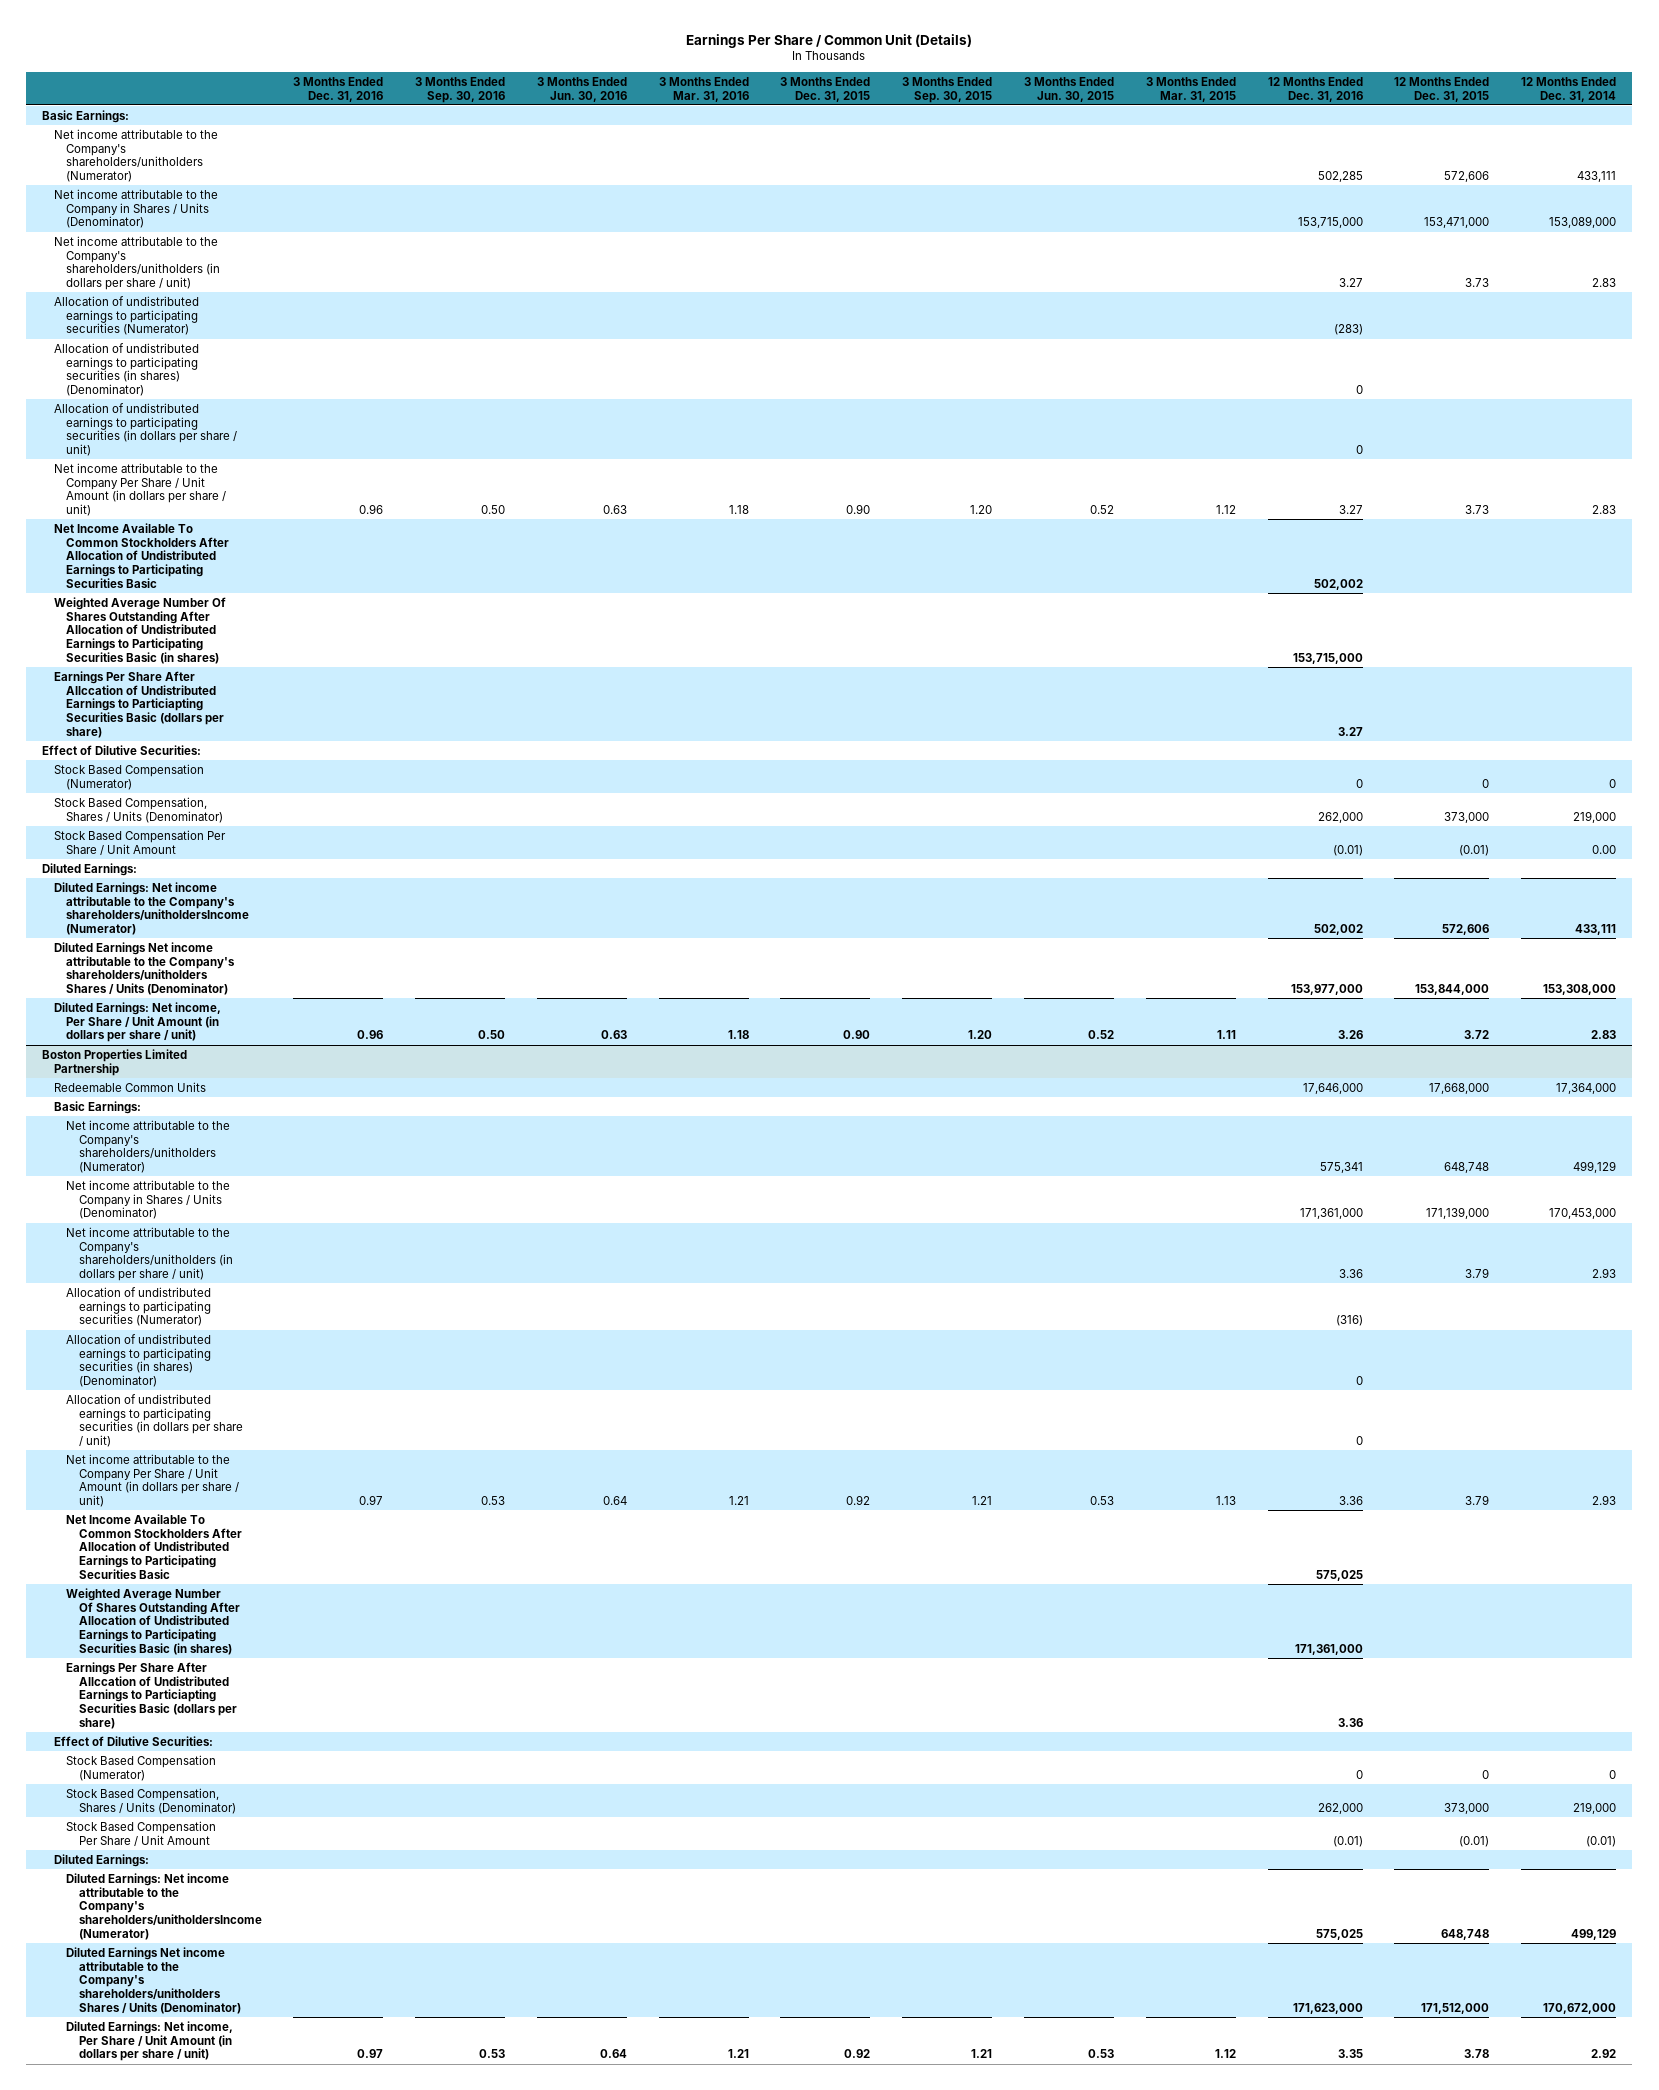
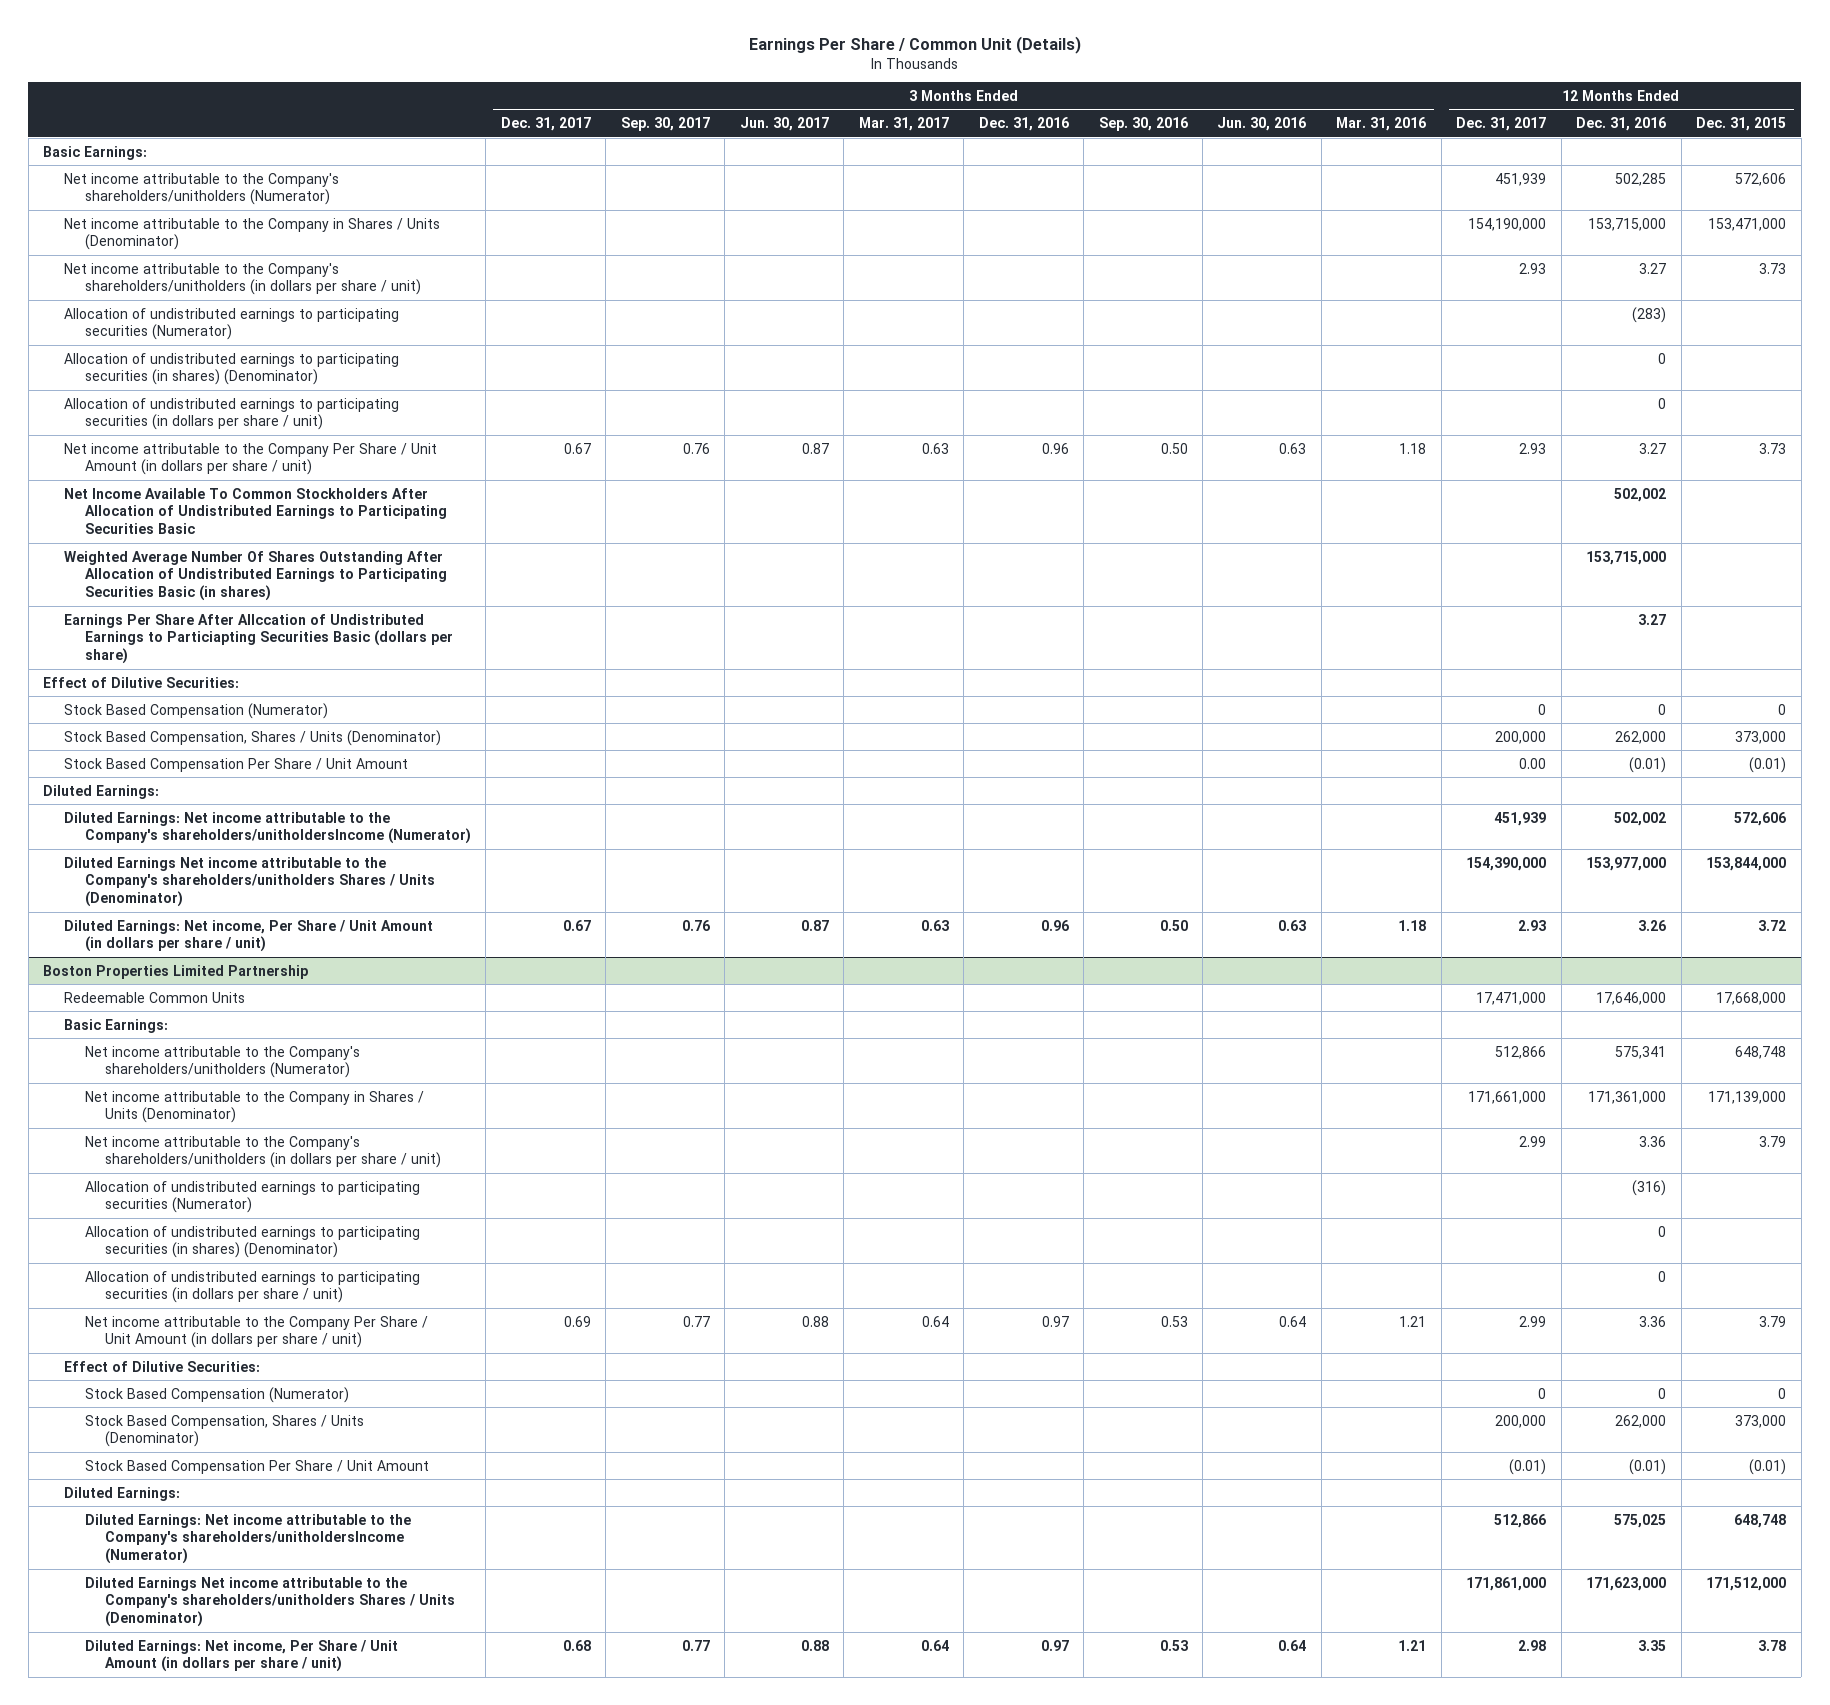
[780,76,871,102] 3 Months Ended Dec. 31, 2015 -> none
[902,76,993,103] 3 Months Ended Sep. 30, 2015 -> none
[1024,76,1115,102] 3 Months Ended Jun. 30, 2015 -> none
[1145,76,1236,102] 3 Months Ended Mar. 31, 2015 -> none
[1521,76,1617,102] 12 Months Ended Dec. 31, 2014 -> none
none -> [500,117,591,132] Dec. 31, 2017
none -> [620,117,710,132] Sep. 30, 2017
none -> [739,117,829,132] Jun. 30, 2017
none -> [858,117,949,132] Mar. 31, 2017
none -> [1456,117,1547,132] Dec. 31, 2017
[66,1513,242,1579] Net Income Available To Common Stockholders After Allocation of Undistributed Earnings to Participating Securities Basic -> none
[66,1587,240,1655] Weighted Average Number Of Shares Outstanding After Allocation of Undistributed Earnings to Participating Securities Basic (in shares) -> none
[66,1661,237,1729] Earnings Per Share After Allccation of Undistributed Earnings to Particiapting Securities Basic (dollars per share) -> none

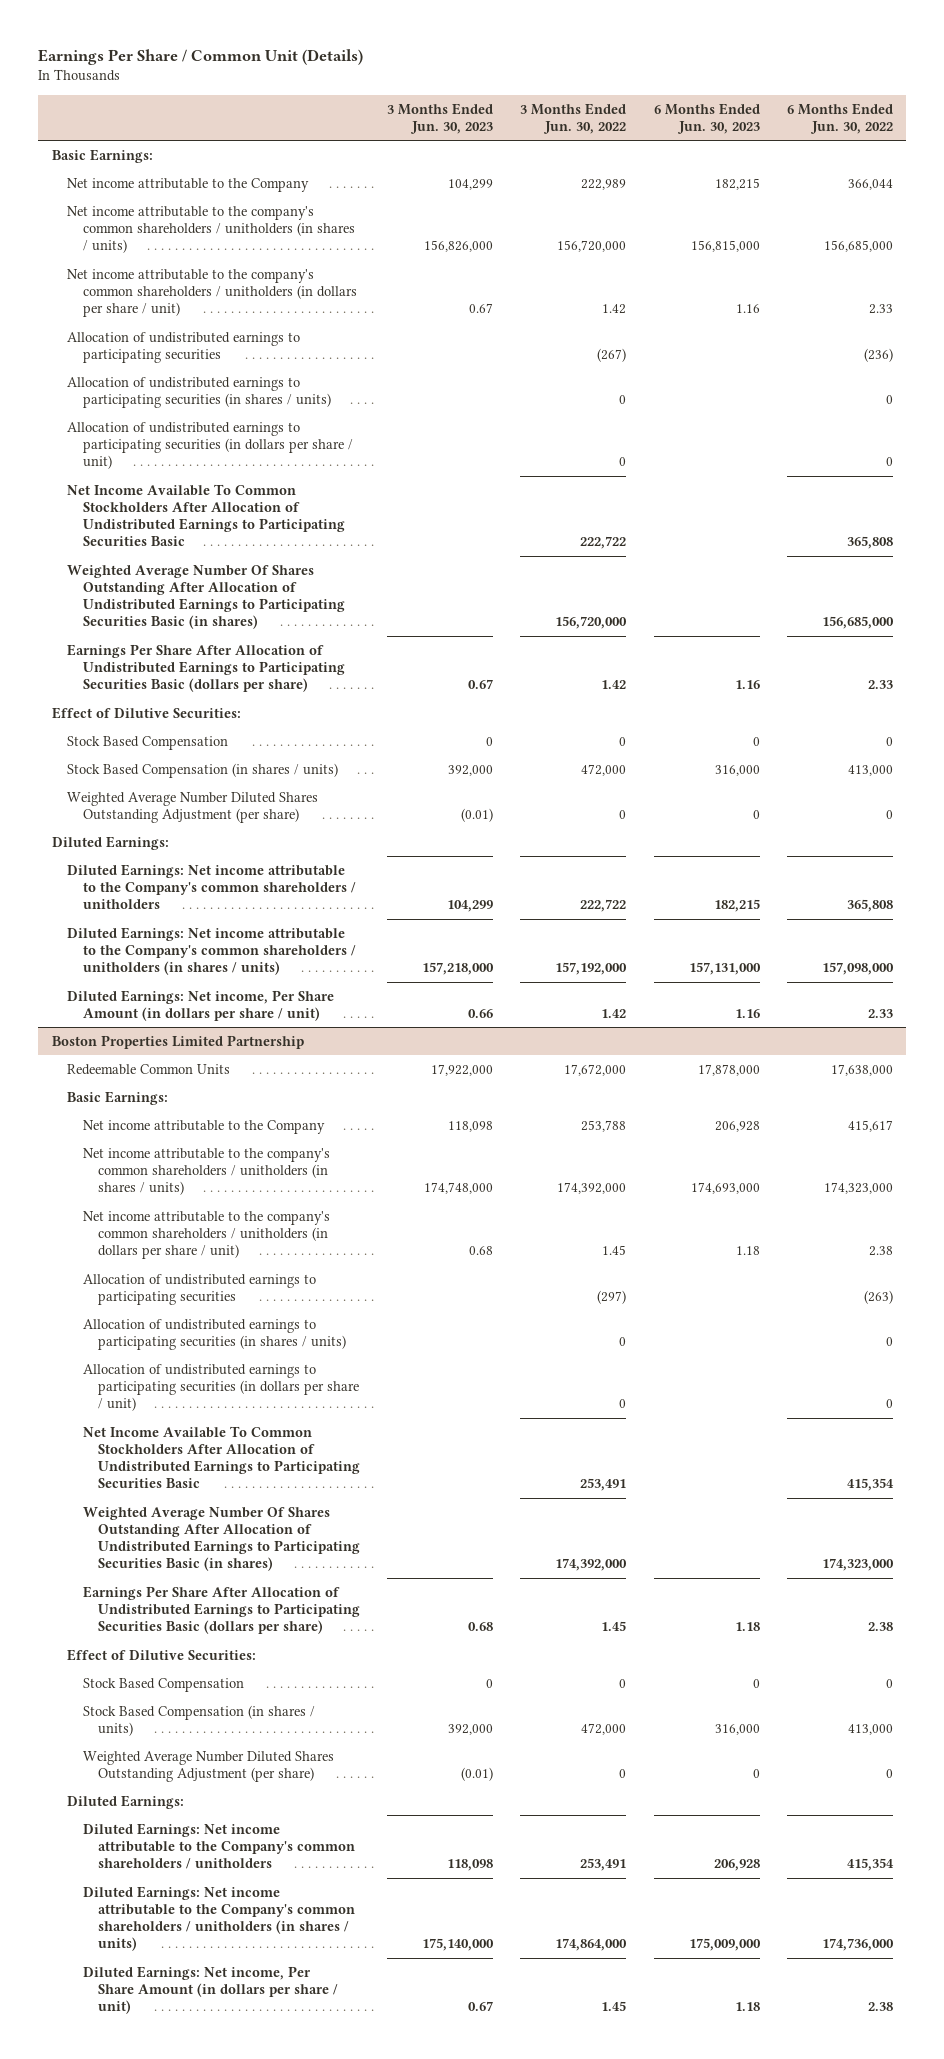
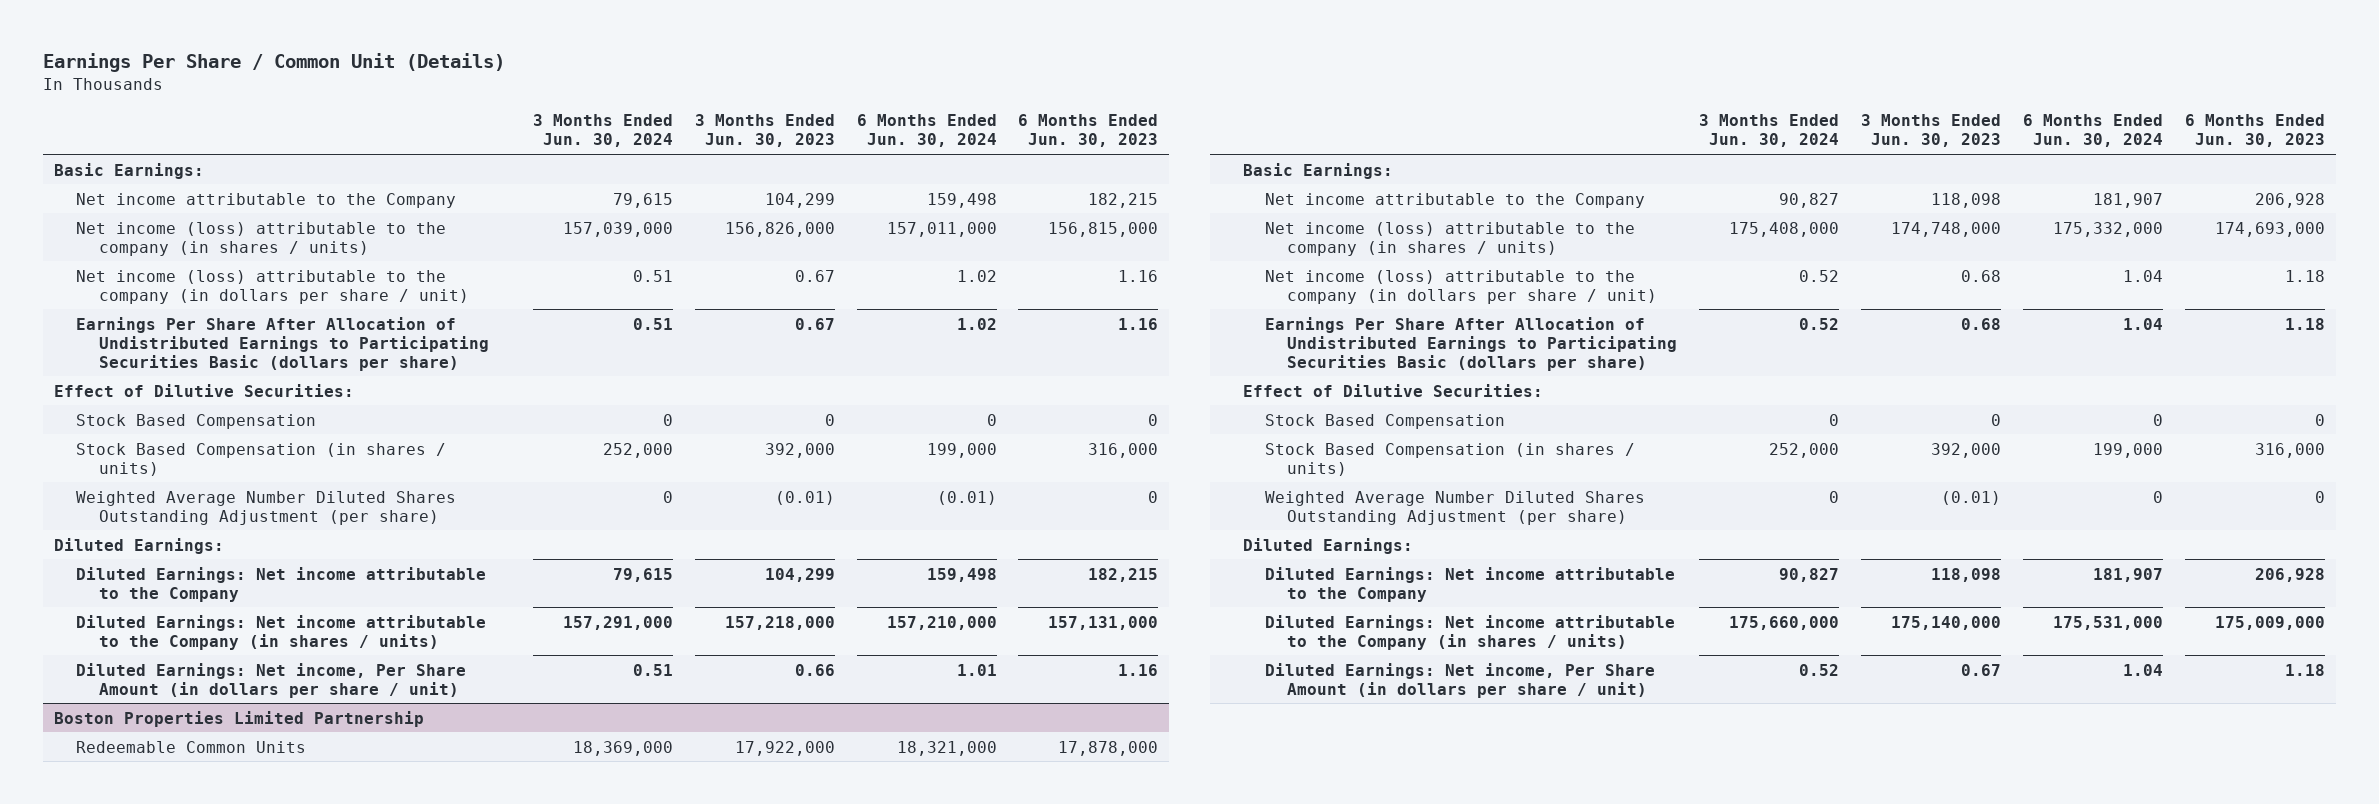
[520,102,627,134] 3 Months Ended Jun. 30, 2022 -> none
[786,102,893,134] 6 Months Ended Jun. 30, 2022 -> none
none -> [532,114,673,148] 3 Months Ended Jun. 30, 2024
none -> [856,114,997,148] 6 Months Ended Jun. 30, 2024
[67,331,301,364] Allocation of undistributed earnings to participating securities -> none
[67,376,331,409] Allocation of undistributed earnings to participating securities (in shares / units) -> none
[67,421,353,470] Allocation of undistributed earnings to participating securities (in dollars per share / unit) -> none
[67,483,345,547] Net Income Available To Common Stockholders After Allocation of Undistributed Earnings to Participating Securities Basic -> none
[67,564,345,630] Weighted Average Number Of Shares Outstanding After Allocation of Undistributed Earnings to Participating Securities Basic (in shares) -> none
[67,205,355,254] Net income attributable to the company's common shareholders / unitholders (in shares / units) -> [76,221,447,256] Net income (loss) attributable to the company (in shares / units)
[67,268,357,318] Net income attributable to the company's common shareholders / unitholders (in dollars per share / unit) -> [76,269,469,304] Net income (loss) attributable to the company (in dollars per share / unit)
[67,863,356,910] Diluted Earnings: Net income attributable to the Company's common shareholders / unitholders -> [76,566,487,602] Diluted Earnings: Net income attributable to the Company
[67,926,356,976] Diluted Earnings: Net income attributable to the Company's common shareholders / unitholders (in shares / units) -> [76,614,487,650] Diluted Earnings: Net income attributable to the Company (in shares / units)
[82,1273,316,1306] Allocation of undistributed earnings to participating securities -> none
[82,1318,347,1351] Allocation of undistributed earnings to participating securities (in shares / units) -> none
[82,1363,360,1412] Allocation of undistributed earnings to participating securities (in dollars per share / unit) -> none
[82,1425,361,1489] Net Income Available To Common Stockholders After Allocation of Undistributed Earnings to Participating Securities Basic -> none
[82,1506,361,1572] Weighted Average Number Of Shares Outstanding After Allocation of Undistributed Earnings to Participating Securities Basic (in shares) -> none
[82,1147,330,1196] Net income attributable to the company's common shareholders / unitholders (in shares / units) -> [1265,221,1636,256] Net income (loss) attributable to the company (in shares / units)
[82,1210,330,1260] Net income attributable to the company's common shareholders / unitholders (in dollars per share / unit) -> [1265,269,1658,304] Net income (loss) attributable to the company (in dollars per share / unit)
[82,1822,356,1870] Diluted Earnings: Net income attributable to the Company's common shareholders / unitholders -> [1265,566,1676,602] Diluted Earnings: Net income attributable to the Company
[82,1885,356,1952] Diluted Earnings: Net income attributable to the Company's common shareholders / unitholders (in shares / units) -> [1265,614,1676,650] Diluted Earnings: Net income attributable to the Company (in shares / units)

